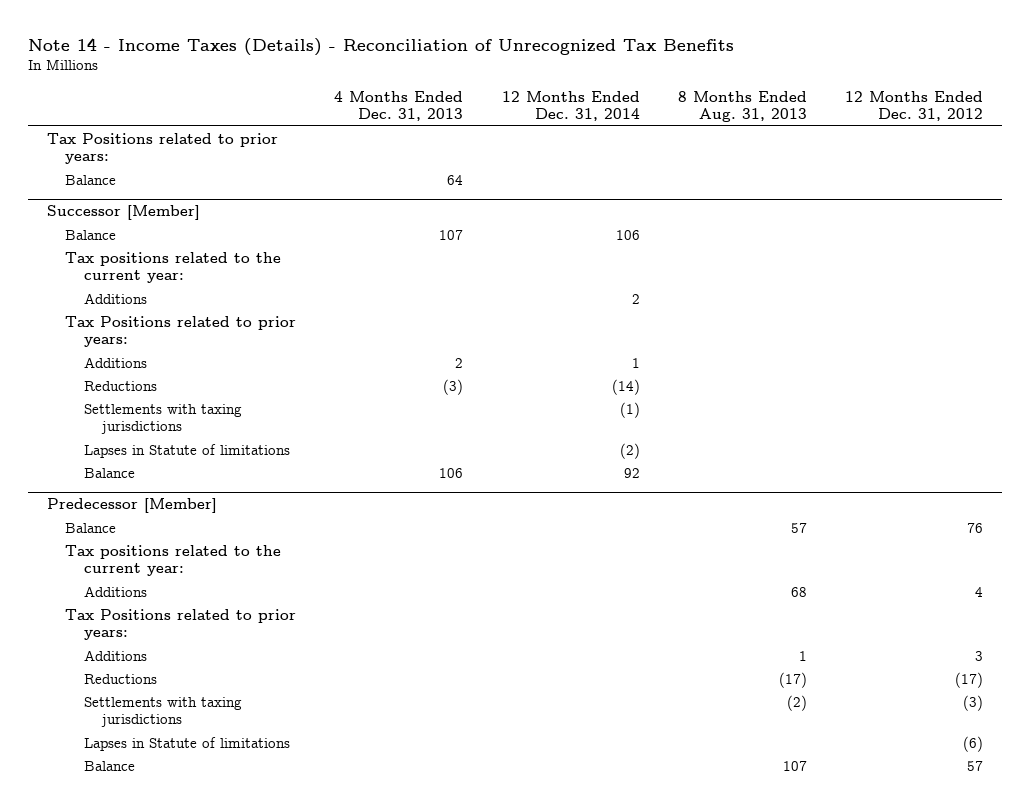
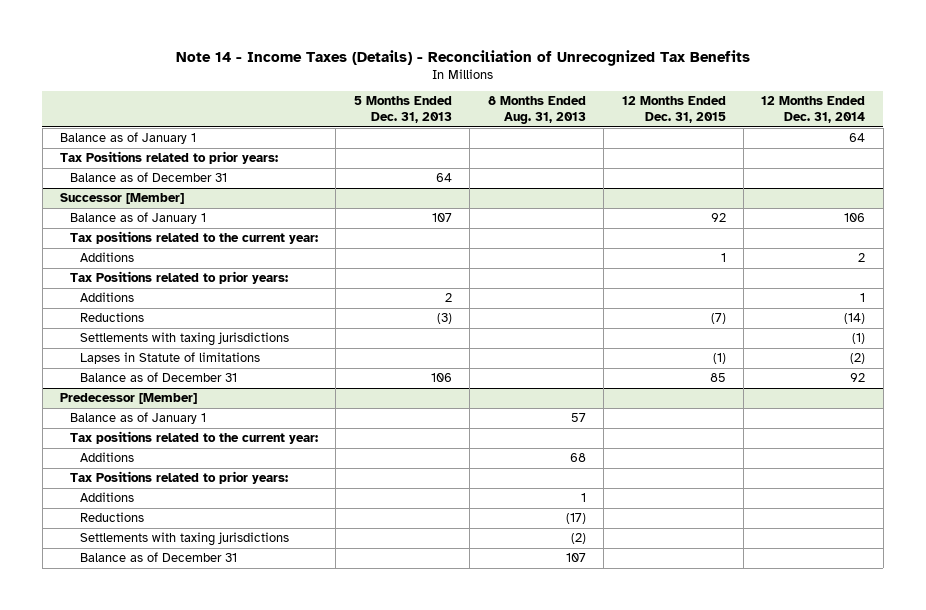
[334,90,464,122] 4 Months Ended Dec. 31, 2013 -> none
[845,90,984,122] 12 Months Ended Dec. 31, 2012 -> none
none -> [353,96,452,124] 5 Months Ended Dec. 31, 2013
none -> [621,96,726,124] 12 Months Ended Dec. 31, 2015
none -> [60,132,197,145] Balance as of January 1
[65,174,117,185] Balance -> [69,172,227,183] Balance as of December 31
[65,229,117,240] Balance -> [69,212,206,225] Balance as of January 1
[83,467,135,478] Balance -> [79,372,237,383] Balance as of December 31
[65,522,117,533] Balance -> [69,412,206,425] Balance as of January 1
[83,736,290,751] Lapses in Statute of limitations -> none
[83,760,135,771] Balance -> [79,552,237,563] Balance as of December 31

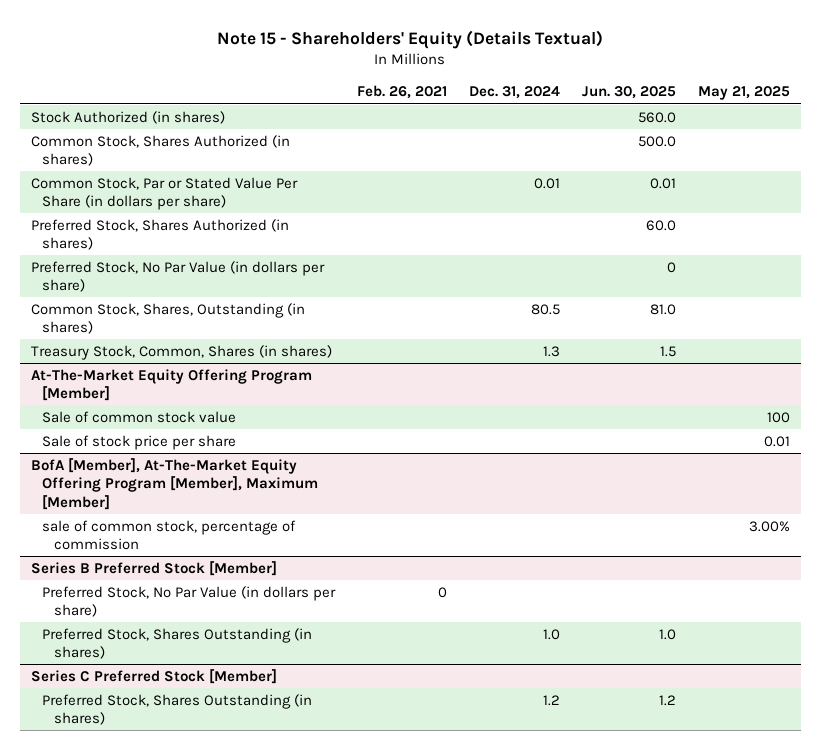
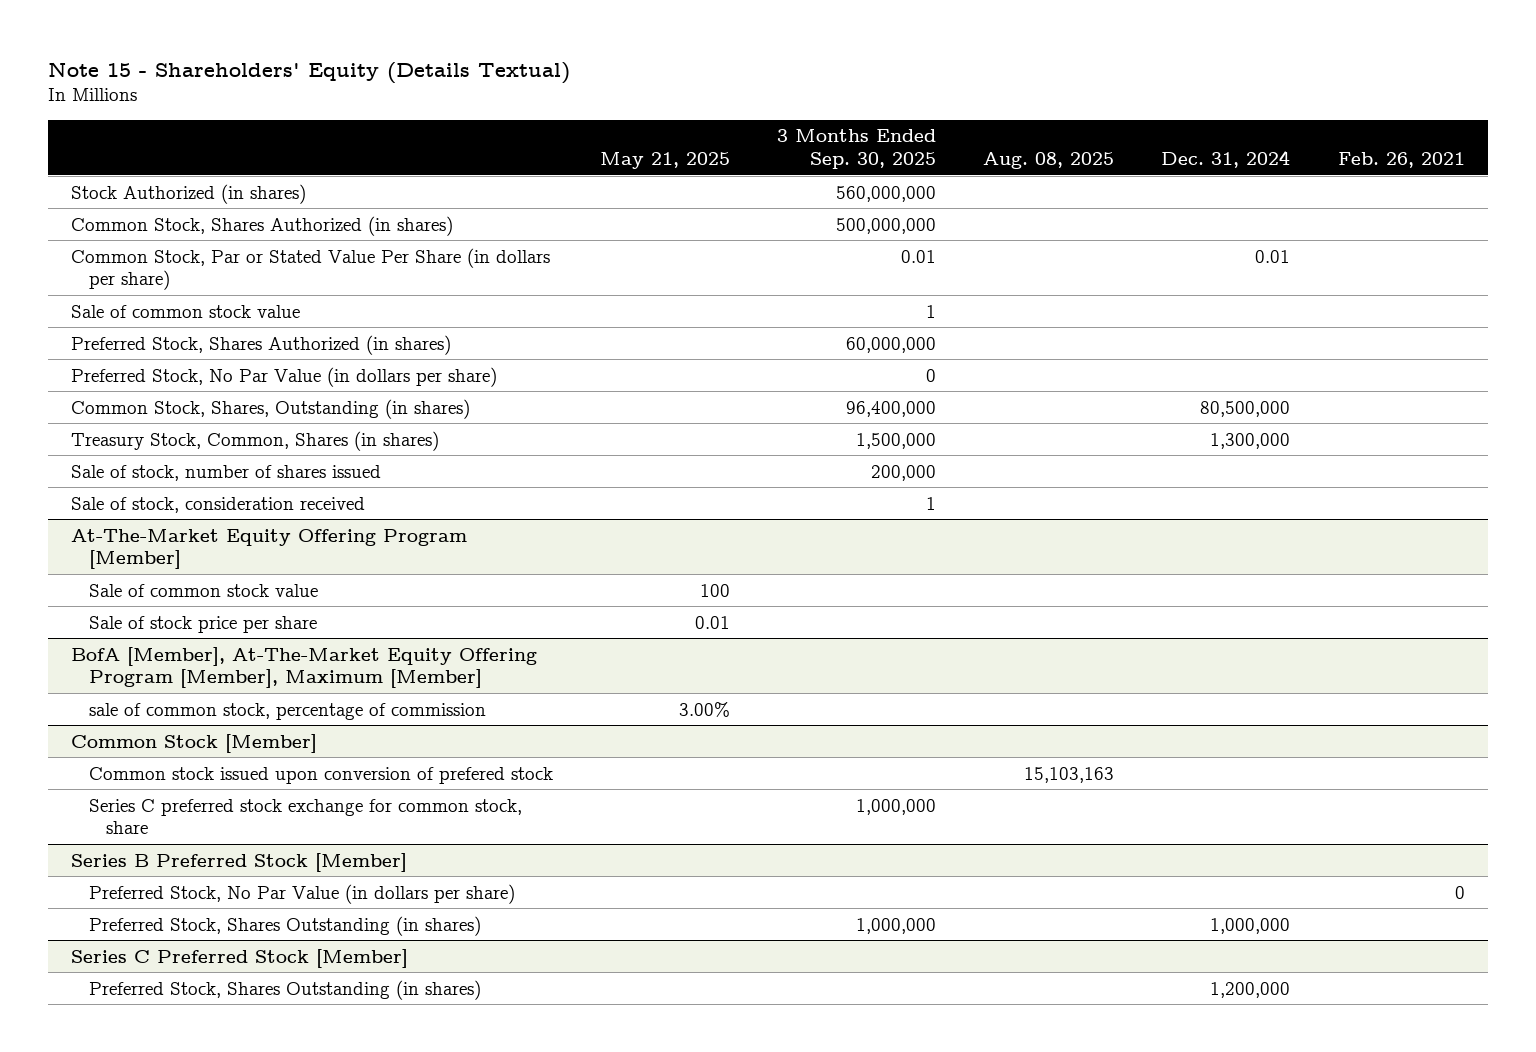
[581,86,676,100] Jun. 30, 2025 -> none
none -> [777,129,937,170] 3 Months Ended Sep. 30, 2025
none -> [983,152,1115,170] Aug. 08, 2025
none -> [71,304,301,318] Sale of common stock value
[531,303,561,315] 80.5 -> [1200,400,1291,417] 80,500,000
[543,345,561,357] 1.3 -> [1210,432,1291,449] 1,300,000
none -> [71,464,382,481] Sale of stock, number of shares issued
none -> [71,496,366,513] Sale of stock, consideration received
none -> [71,733,318,753] Common Stock [Member]
none -> [88,766,553,784] Common stock issued upon conversion of prefered stock
none -> [88,798,522,835] Series C preferred stock exchange for common stock, share
[543,628,561,640] 1.0 -> [1210,917,1291,934] 1,000,000
[543,694,561,706] 1.2 -> [1210,981,1291,998] 1,200,000

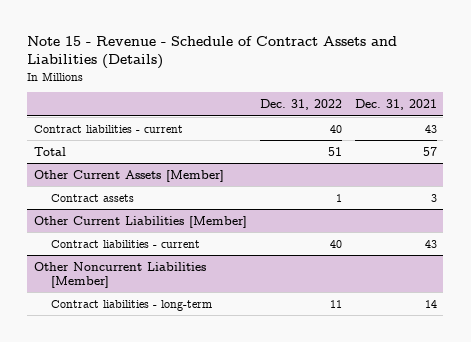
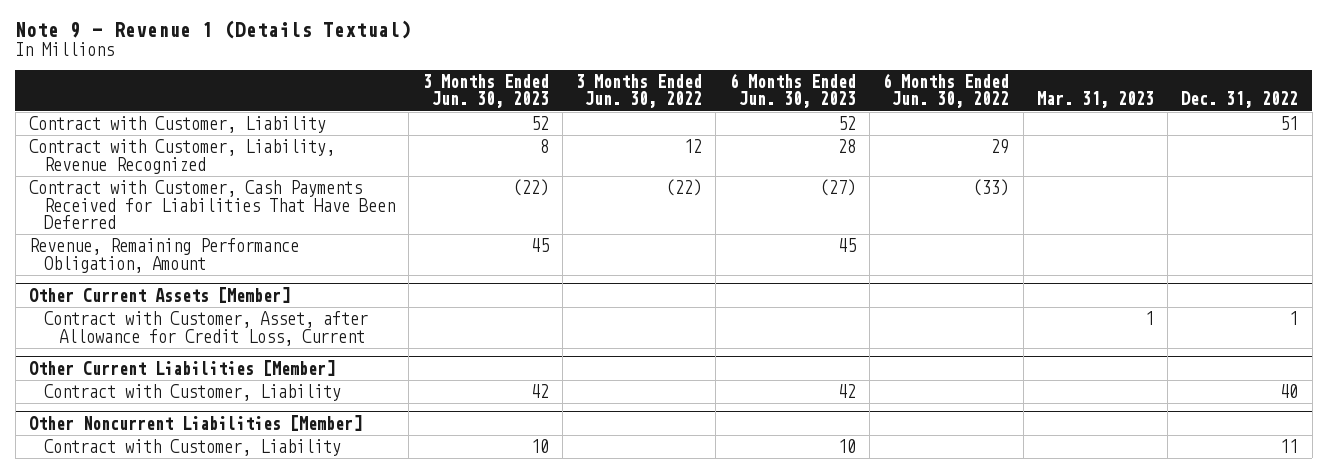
[27,35,398,70] Note 15 - Revenue - Schedule of Contract Assets and Liabilities (Details) -> [15,19,412,39] Note 9 - Revenue 1 (Details Textual)
[354,99,437,111] Dec. 31, 2021 -> none
none -> [422,73,549,109] 3 Months Ended Jun. 30, 2023
none -> [576,73,703,109] 3 Months Ended Jun. 30, 2022
none -> [729,72,856,109] 6 Months Ended Jun. 30, 2023
none -> [883,72,1010,109] 6 Months Ended Jun. 30, 2022
none -> [1036,91,1154,109] Mar. 31, 2023
[33,124,183,133] Contract liabilities - current -> none
[33,146,66,156] Total -> [28,116,326,134] Contract with Customer, Liability
none -> [28,139,335,174] Contract with Customer, Liability, Revenue Recognized
none -> [28,180,395,230] Contract with Customer, Cash Payments Received for Liabilities That Have Been Deferred
none -> [28,238,299,273] Revenue, Remaining Performance Obligation, Amount
[50,193,134,202] Contract assets -> [43,311,368,346] Contract with Customer, Asset, after Allowance for Credit Loss, Current
[50,239,200,248] Contract liabilities - current -> none
none -> [43,384,341,402] Contract with Customer, Liability
[50,299,212,311] Contract liabilities - long-term -> none
none -> [43,439,341,457] Contract with Customer, Liability

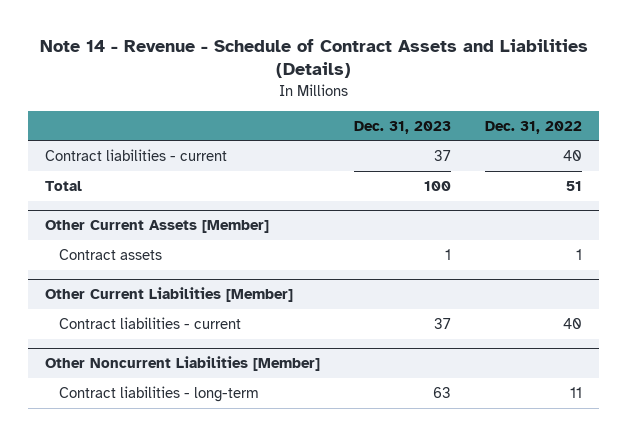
[15,19,412,39] Note 9 - Revenue 1 (Details Textual) -> [39,38,588,79] Note 14 - Revenue - Schedule of Contract Assets and Liabilities (Details)
[422,73,549,109] 3 Months Ended Jun. 30, 2023 -> none
[576,73,703,109] 3 Months Ended Jun. 30, 2022 -> none
[729,72,856,109] 6 Months Ended Jun. 30, 2023 -> none
[883,72,1010,109] 6 Months Ended Jun. 30, 2022 -> none
[1036,91,1154,109] Mar. 31, 2023 -> none
none -> [354,120,452,134] Dec. 31, 2023
[28,139,335,174] Contract with Customer, Liability, Revenue Recognized -> none
[28,180,395,230] Contract with Customer, Cash Payments Received for Liabilities That Have Been Deferred -> none
[28,238,299,273] Revenue, Remaining Performance Obligation, Amount -> none
none -> [45,149,228,162] Contract liabilities - current
[28,116,326,134] Contract with Customer, Liability -> [45,181,83,192] Total
[43,311,368,346] Contract with Customer, Asset, after Allowance for Credit Loss, Current -> [58,249,162,261] Contract assets
[43,384,341,402] Contract with Customer, Liability -> none
none -> [58,317,241,330] Contract liabilities - current
[43,439,341,457] Contract with Customer, Liability -> none
none -> [58,386,259,403] Contract liabilities - long-term

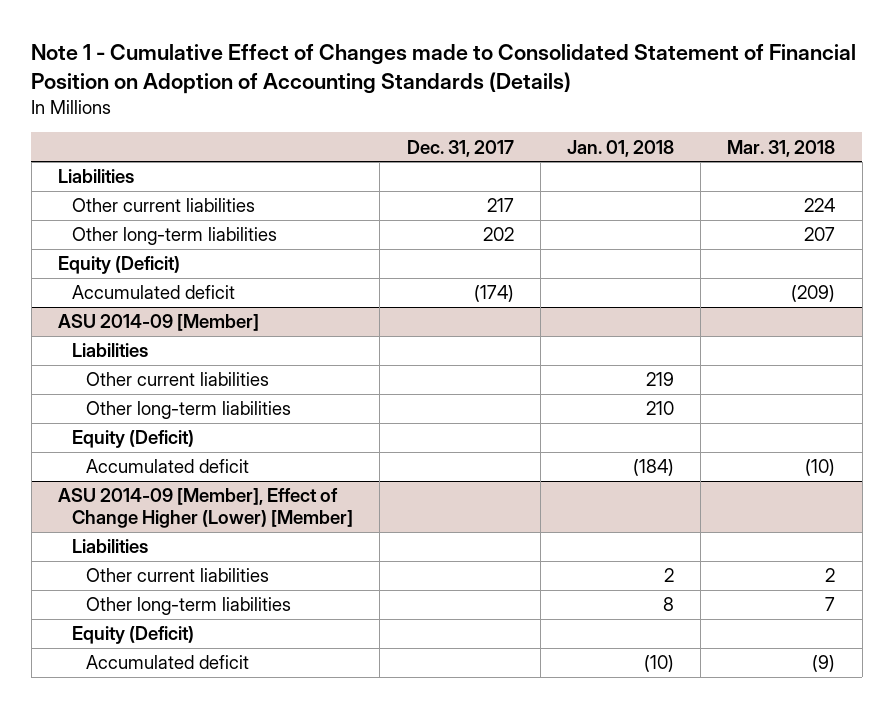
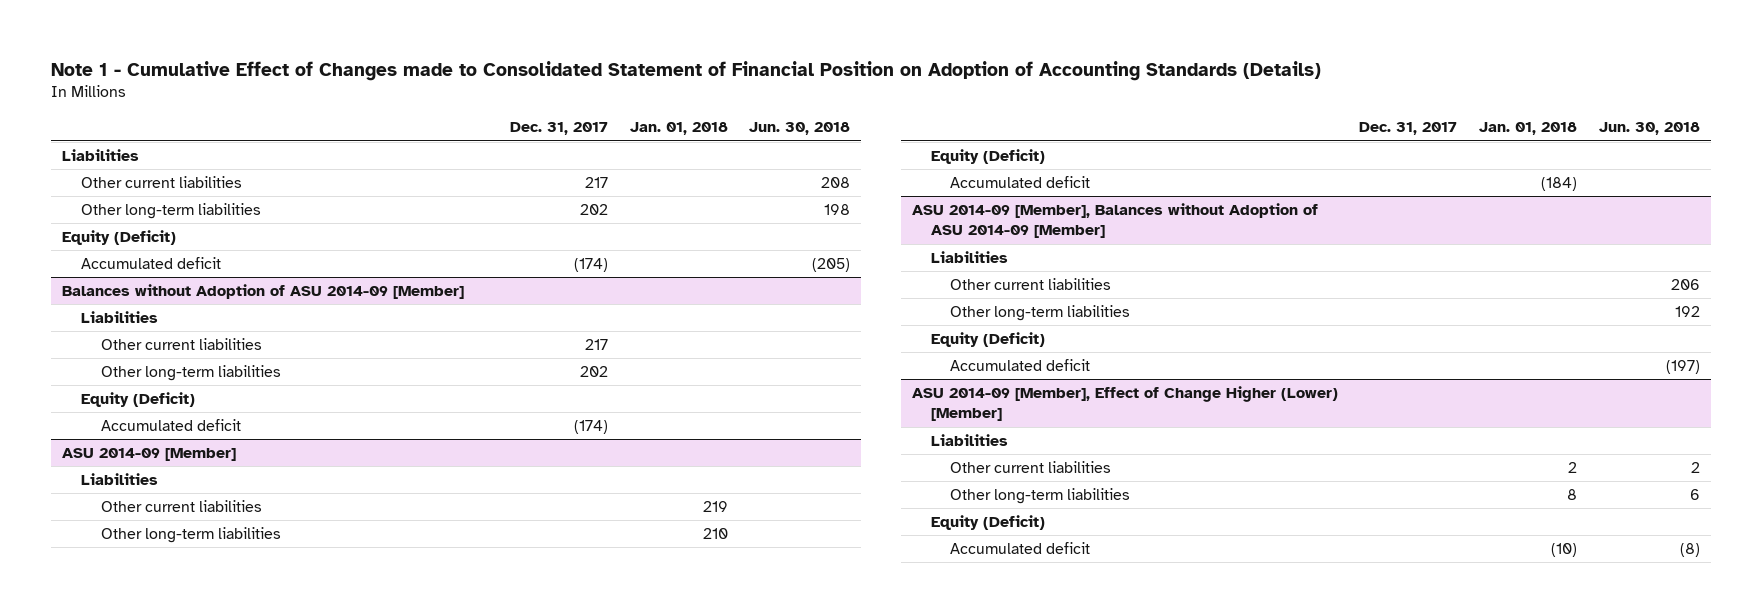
[727,139,836,157] Mar. 31, 2018 -> none
none -> [749,122,851,136] Jun. 30, 2018
none -> [62,284,465,300] Balances without Adoption of ASU 2014-09 [Member]
none -> [81,311,159,324] Liabilities
none -> [100,338,262,351] Other current liabilities
none -> [100,365,281,382] Other long-term liabilities
none -> [81,392,196,408] Equity (Deficit)
none -> [100,419,241,432] Accumulated deficit
none -> [911,203,1318,239] ASU 2014-09 [Member], Balances without Adoption of ASU 2014-09 [Member]
none -> [930,251,1008,264] Liabilities
none -> [950,278,1112,291] Other current liabilities
none -> [950,305,1131,322] Other long-term liabilities
none -> [930,332,1045,348] Equity (Deficit)
none -> [950,359,1091,372] Accumulated deficit

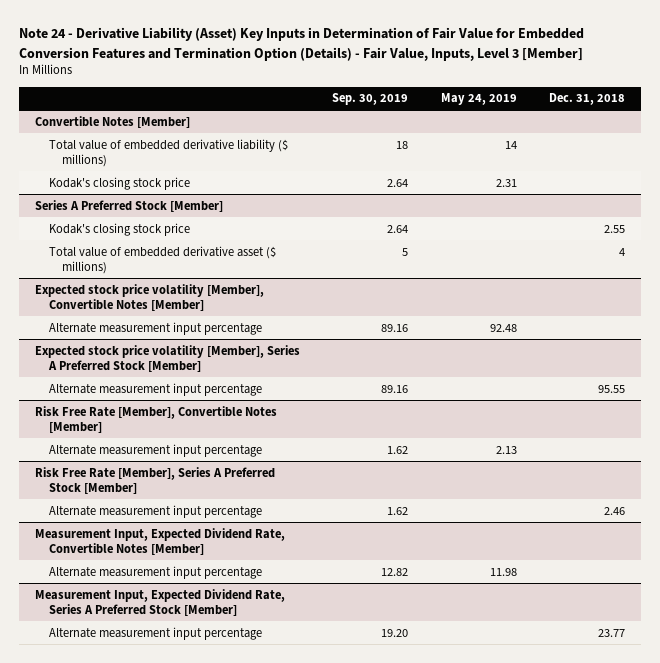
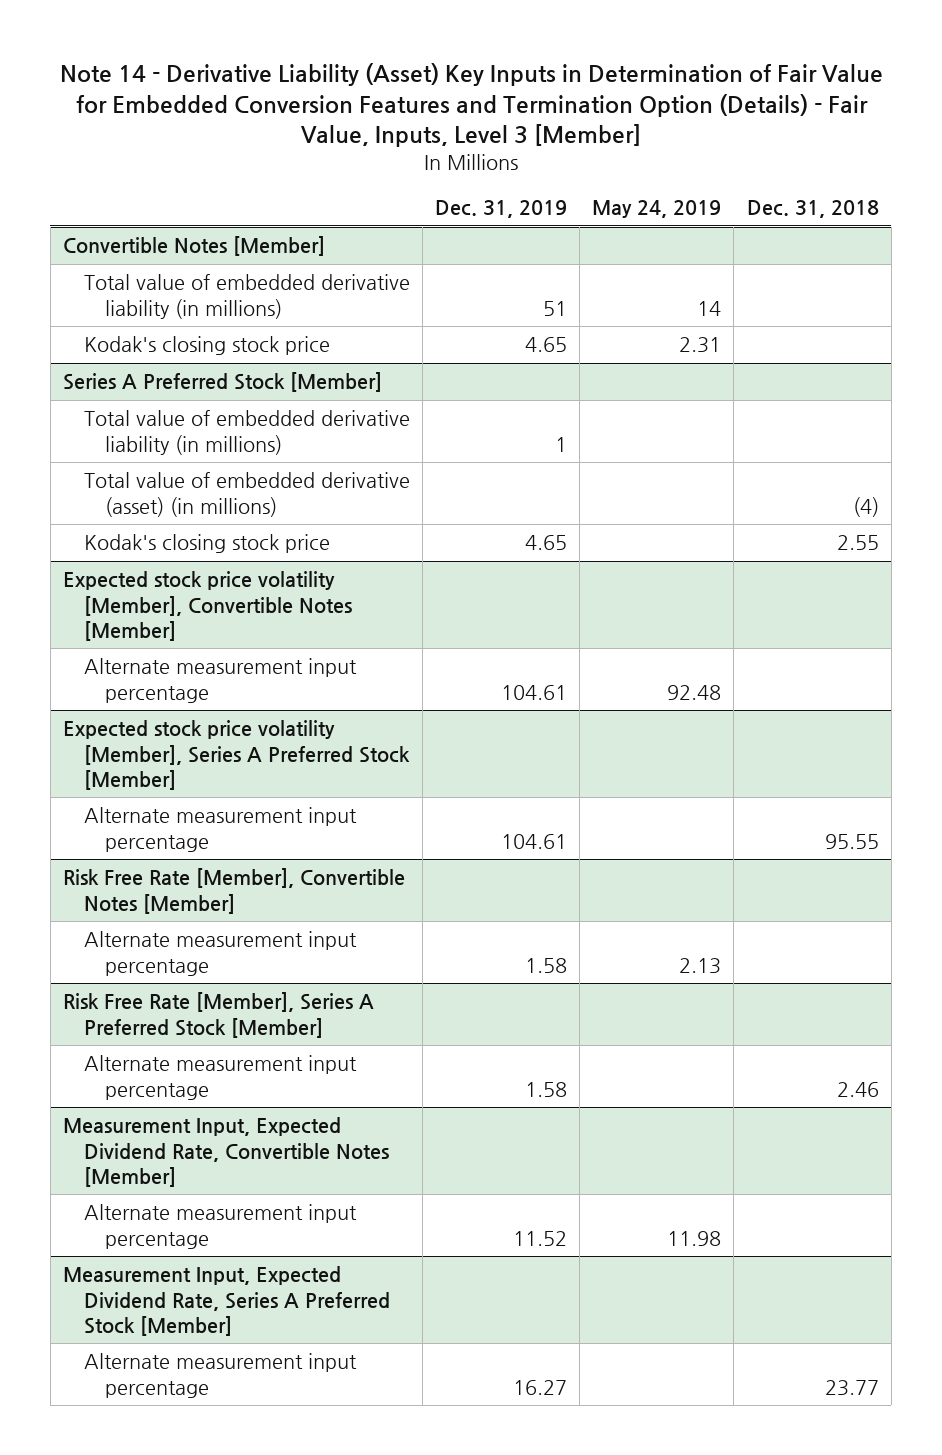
[19,27,585,61] Note 24 - Derivative Liability (Asset) Key Inputs in Determination of Fair Value for Embedded Conversion Features and Termination Option (Details) - Fair Value, Inputs, Level 3 [Member] -> [59,63,883,148] Note 14 - Derivative Liability (Asset) Key Inputs in Determination of Fair Value for Embedded Conversion Features and Termination Option (Details) - Fair Value, Inputs, Level 3 [Member]
[332,93,409,106] Sep. 30, 2019 -> none
none -> [435,200,568,219] Dec. 31, 2019
[48,138,288,167] Total value of embedded derivative liability ($ millions) -> [83,274,410,319] Total value of embedded derivative liability (in millions)
none -> [83,410,410,455] Total value of embedded derivative liability (in millions)
none -> [83,472,410,517] Total value of embedded derivative (asset) (in millions)
[48,245,276,274] Total value of embedded derivative asset ($ millions) -> none

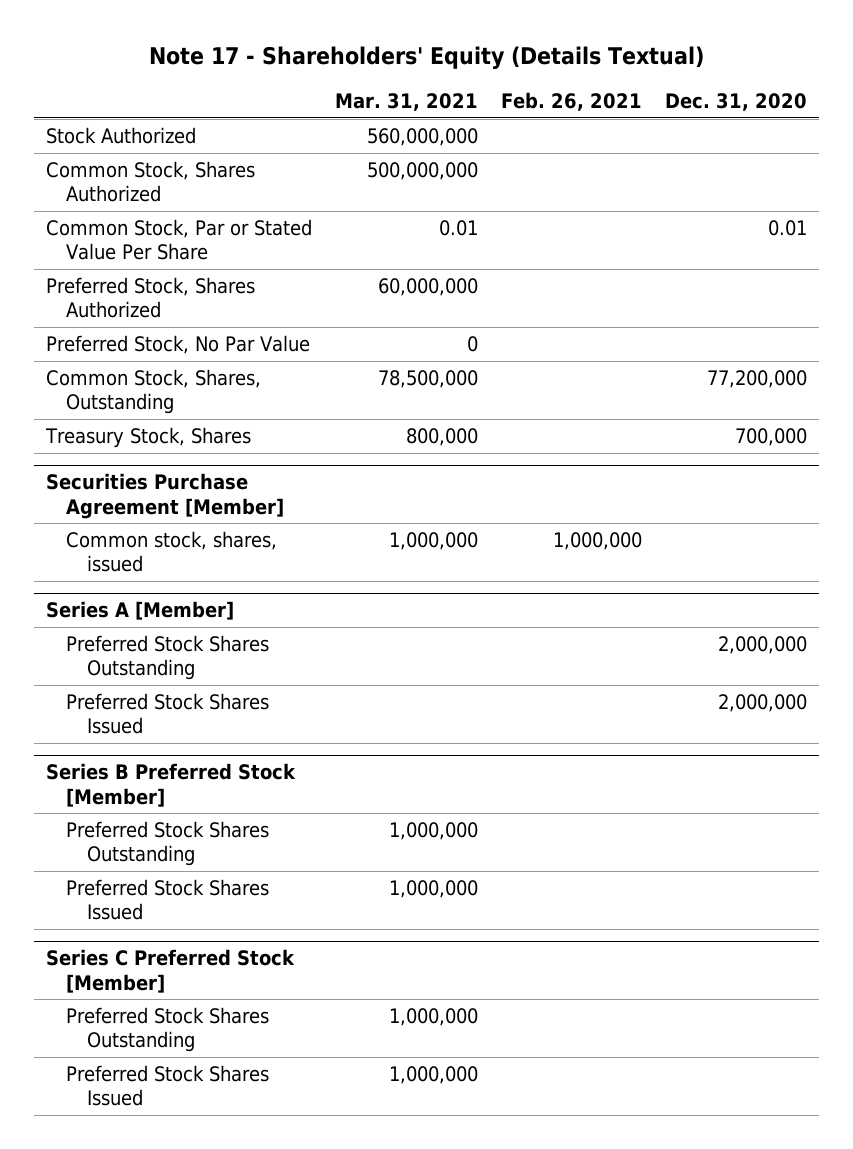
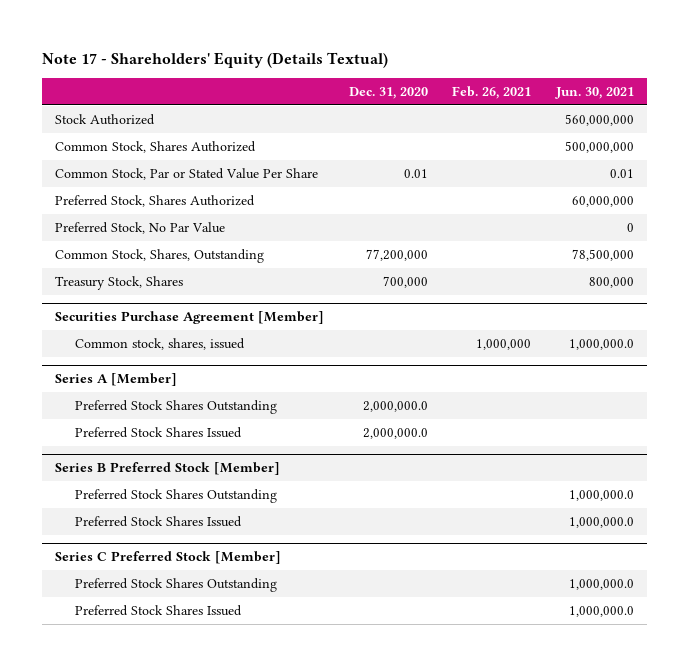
[334,92,478,111] Mar. 31, 2021 -> none
none -> [555,87,635,100] Jun. 30, 2021
[717,636,807,655] 2,000,000 -> [362,400,428,412] 2,000,000.0
[717,694,807,713] 2,000,000 -> [362,427,428,439] 2,000,000.0

